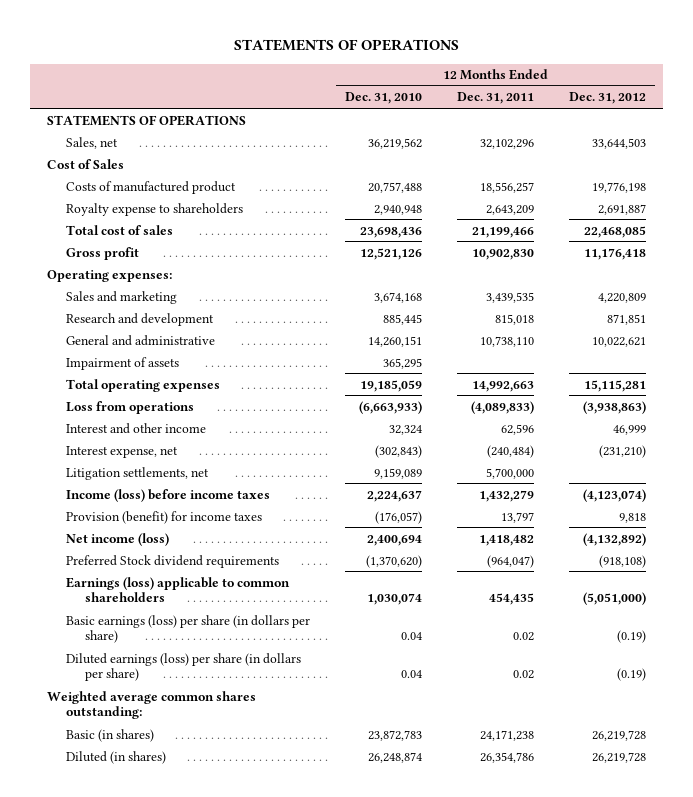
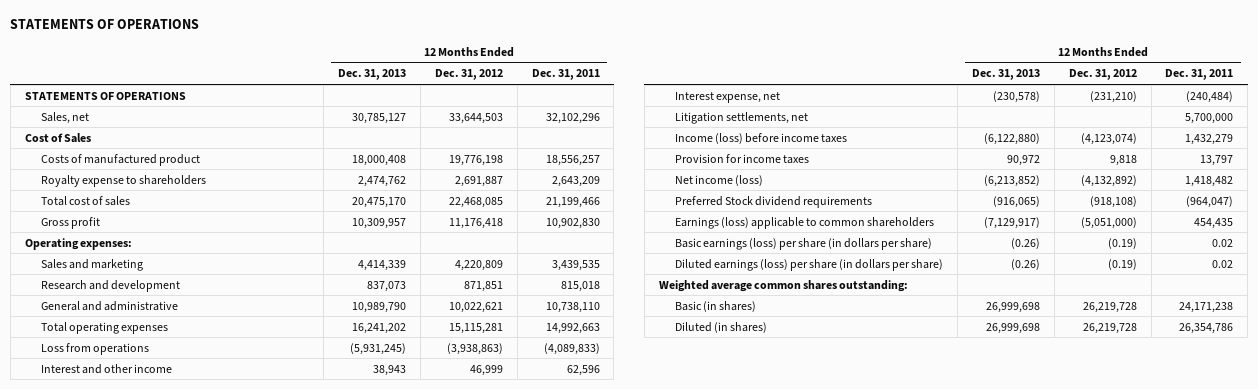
[345,92,423,105] Dec. 31, 2010 -> none
none -> [338,69,407,81] Dec. 31, 2013
[66,356,180,370] Impairment of assets -> none
[66,510,263,524] Provision (benefit) for income taxes -> [675,153,810,164] Provision for income taxes

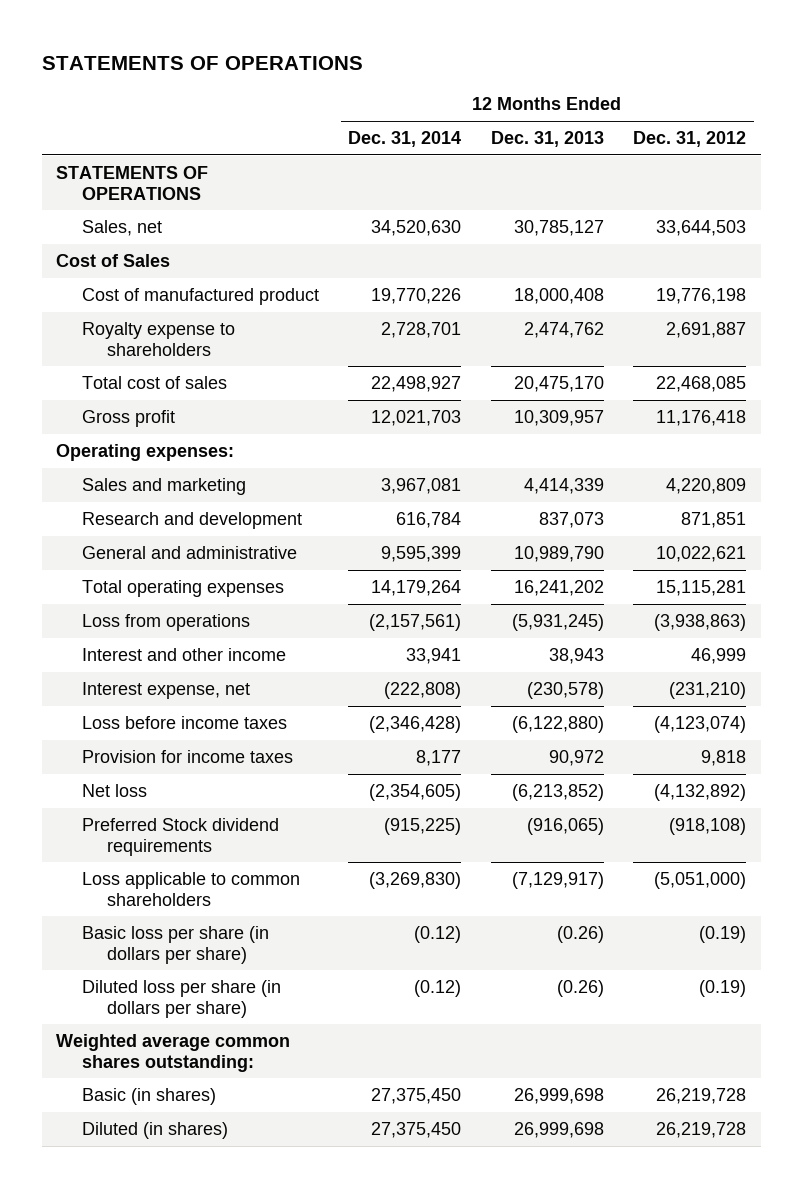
[531,69,600,81] Dec. 31, 2011 -> none
none -> [348,131,462,148] Dec. 31, 2014
[41,153,201,166] Costs of manufactured product -> [81,288,319,306] Cost of manufactured product
[675,111,809,124] Litigation settlements, net -> none
[675,132,848,144] Income (loss) before income taxes -> [81,716,287,730] Loss before income taxes
[675,174,764,186] Net income (loss) -> [81,784,147,798] Net loss
[675,216,935,229] Earnings (loss) applicable to common shareholders -> [81,872,300,906] Loss applicable to common shareholders
[675,237,933,250] Basic earnings (loss) per share (in dollars per share) -> [81,926,269,964] Basic loss per share (in dollars per share)
[675,258,944,271] Diluted earnings (loss) per share (in dollars per share) -> [81,980,281,1018] Diluted loss per share (in dollars per share)

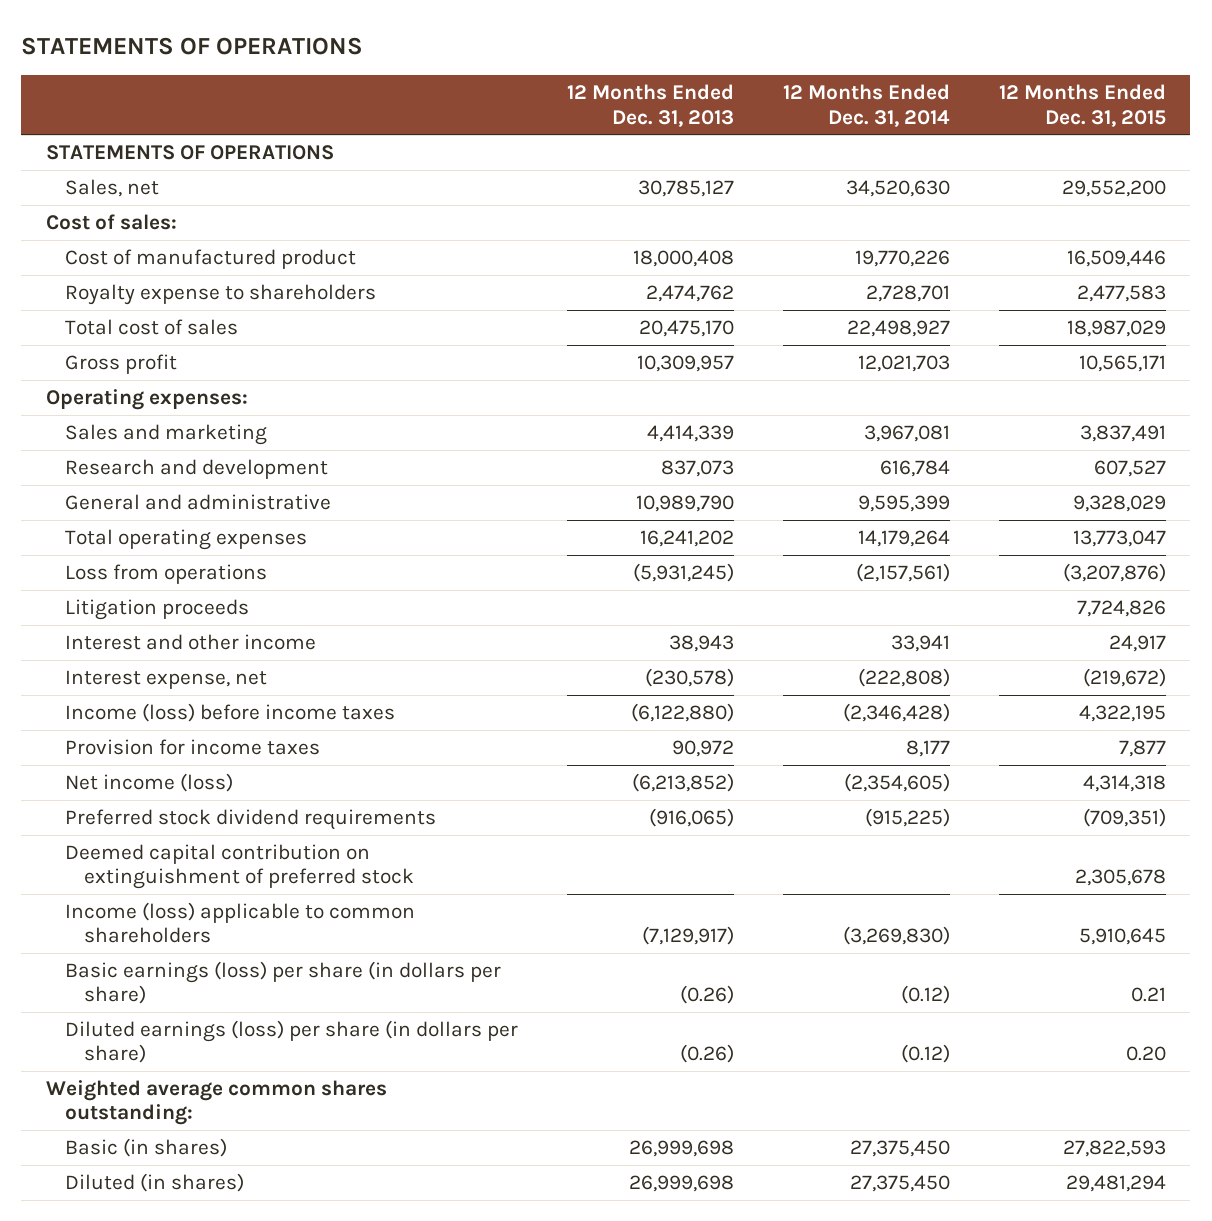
[633,131,747,148] Dec. 31, 2012 -> none
none -> [998,84,1166,127] 12 Months Ended Dec. 31, 2015
[56,254,171,268] Cost of Sales -> [45,213,177,230] Cost of sales:
none -> [64,598,249,620] Litigation proceeds
[81,716,287,730] Loss before income taxes -> [64,702,395,722] Income (loss) before income taxes
[81,784,147,798] Net loss -> [64,772,233,792] Net income (loss)
[81,818,279,856] Preferred Stock dividend requirements -> [64,808,436,830] Preferred stock dividend requirements
none -> [64,843,414,890] Deemed capital contribution on extinguishment of preferred stock
[81,872,300,906] Loss applicable to common shareholders -> [64,901,415,944] Income (loss) applicable to common shareholders
[81,926,269,964] Basic loss per share (in dollars per share) -> [64,960,501,1005] Basic earnings (loss) per share (in dollars per share)
[81,980,281,1018] Diluted loss per share (in dollars per share) -> [64,1019,518,1064] Diluted earnings (loss) per share (in dollars per share)

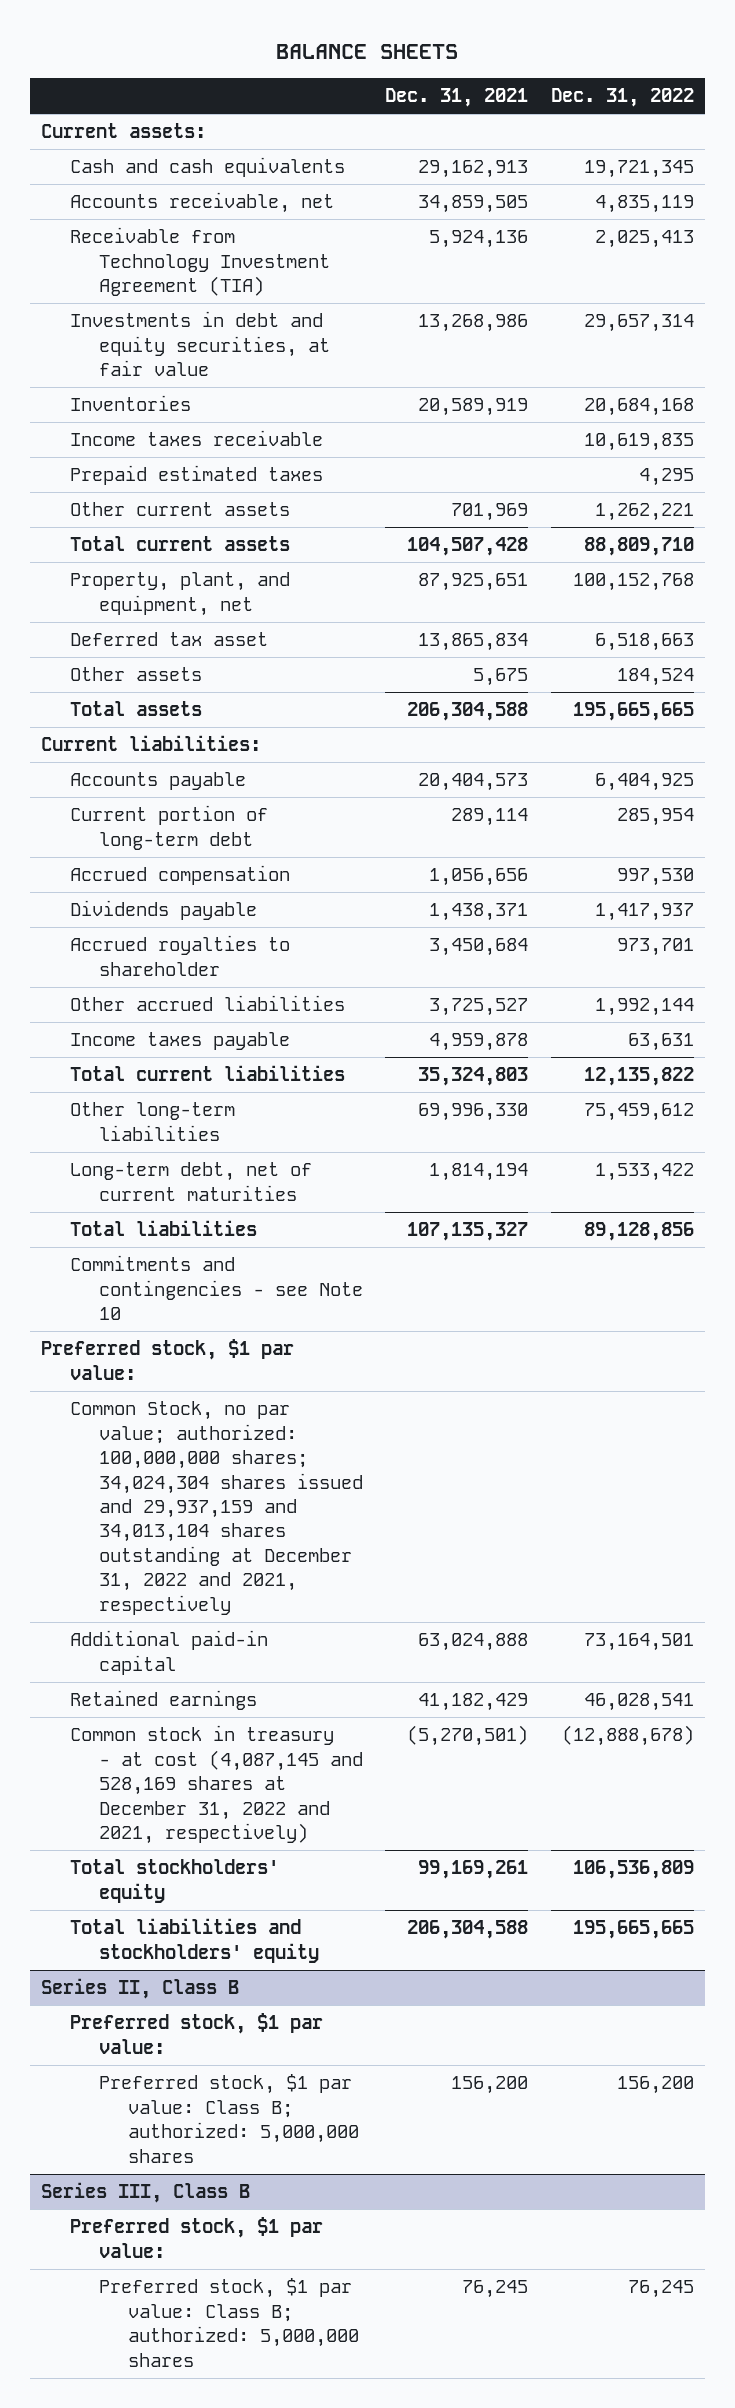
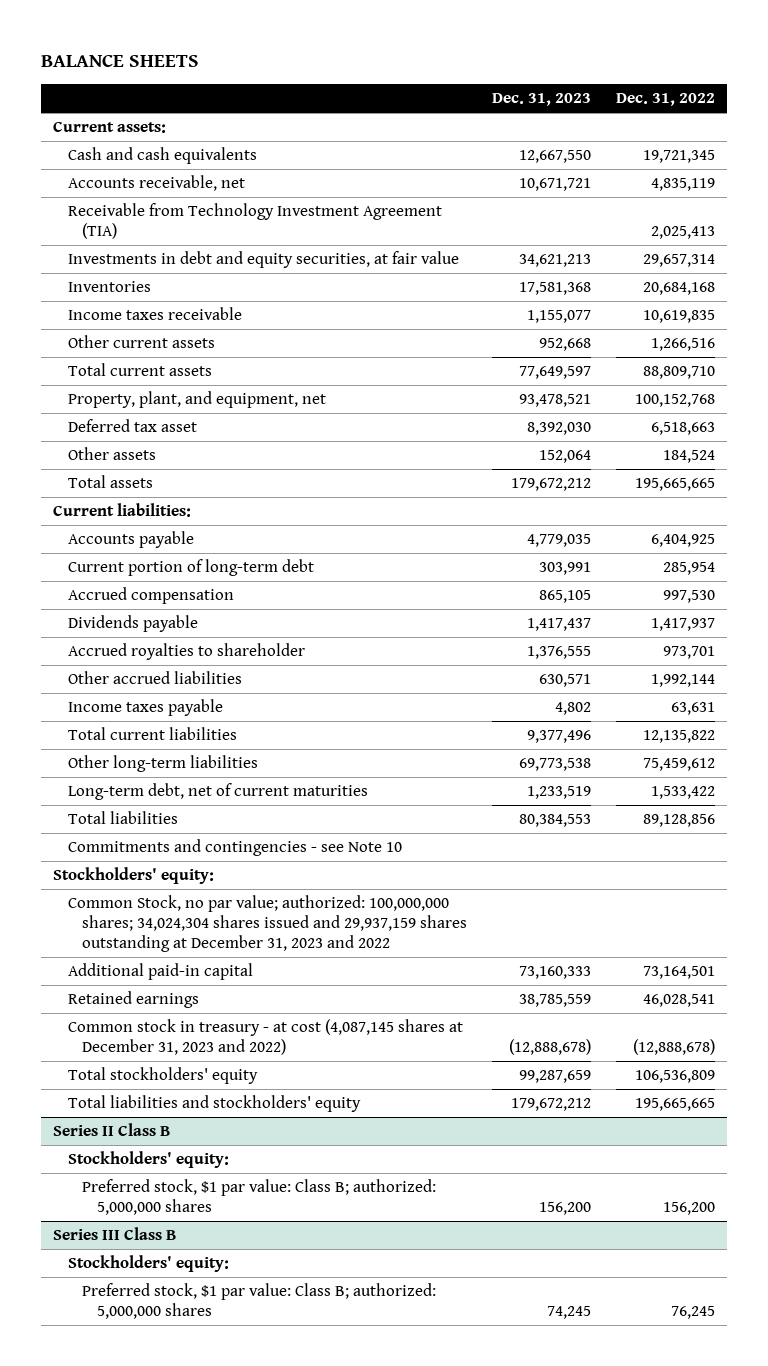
[385,88,529,108] Dec. 31, 2021 -> none
none -> [492,93,592,107] Dec. 31, 2023
[69,465,323,486] Prepaid estimated taxes -> none
[594,503,694,522] 1,262,221 -> [650,338,715,352] 1,266,516
[41,1339,295,1380] Preferred stock, $1 par value: -> none
none -> [53,867,215,885] Stockholders' equity:
[69,1401,363,1615] Common Stock, no par value; authorized: 100,000,000 shares; 34,024,304 shares issued and 29,937,159 and 34,013,104 shares outstanding at December 31, 2022 and 2021, respectively -> [67,895,468,953] Common Stock, no par value; authorized: 100,000,000 shares; 34,024,304 shares issued and 29,937,159 shares outstanding at December 31, 2023 and 2022
[69,1725,363,1845] Common stock in treasury - at cost (4,087,145 and 528,169 shares at December 31, 2022 and 2021, respectively) -> [67,1019,463,1056] Common stock in treasury - at cost (4,087,145 shares at December 31, 2023 and 2022)
[69,2013,323,2054] Preferred stock, $1 par value: -> none
[41,1978,240,2000] Series II, Class B -> [53,1123,172,1137] Series II Class B
none -> [67,1151,229,1169] Stockholders' equity:
[69,2217,323,2258] Preferred stock, $1 par value: -> none
[41,2182,251,2204] Series III, Class B -> [53,1227,178,1241] Series III Class B
none -> [67,1255,229,1273] Stockholders' equity:

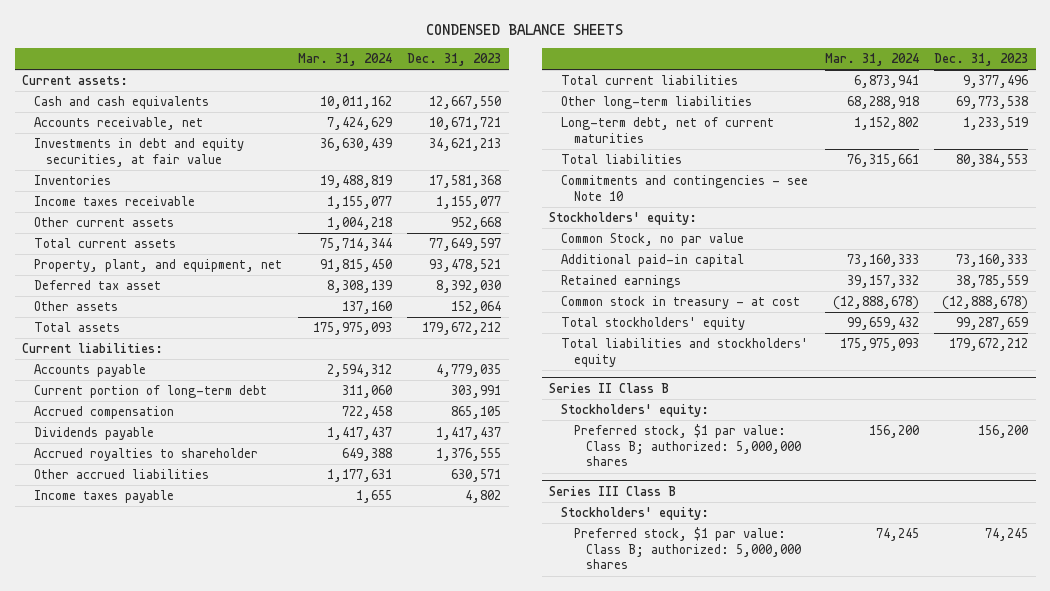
[41,54,200,68] BALANCE SHEETS -> [426,23,624,35] CONDENSED BALANCE SHEETS
[615,93,715,107] Dec. 31, 2022 -> none
none -> [297,53,392,67] Mar. 31, 2024
[67,203,442,240] Receivable from Technology Investment Agreement (TIA) -> none
[67,895,468,953] Common Stock, no par value; authorized: 100,000,000 shares; 34,024,304 shares issued and 29,937,159 shares outstanding at December 31, 2023 and 2022 -> [561,233,745,247] Common Stock, no par value
[67,1019,463,1056] Common stock in treasury - at cost (4,087,145 shares at December 31, 2023 and 2022) -> [561,296,801,310] Common stock in treasury - at cost

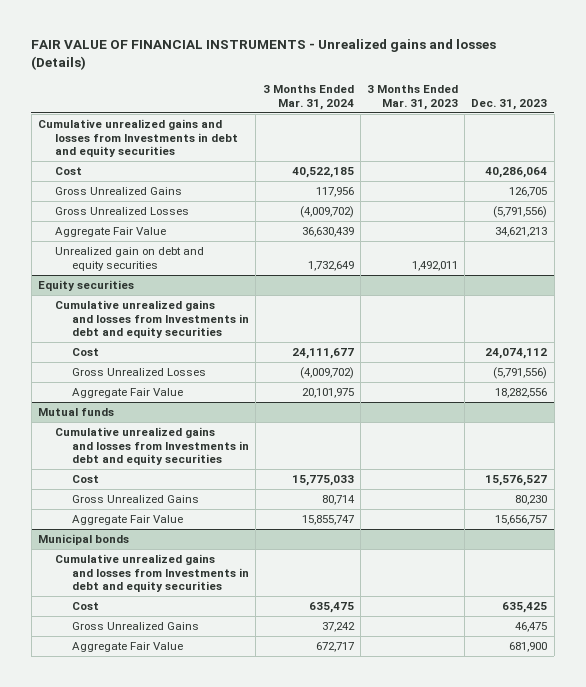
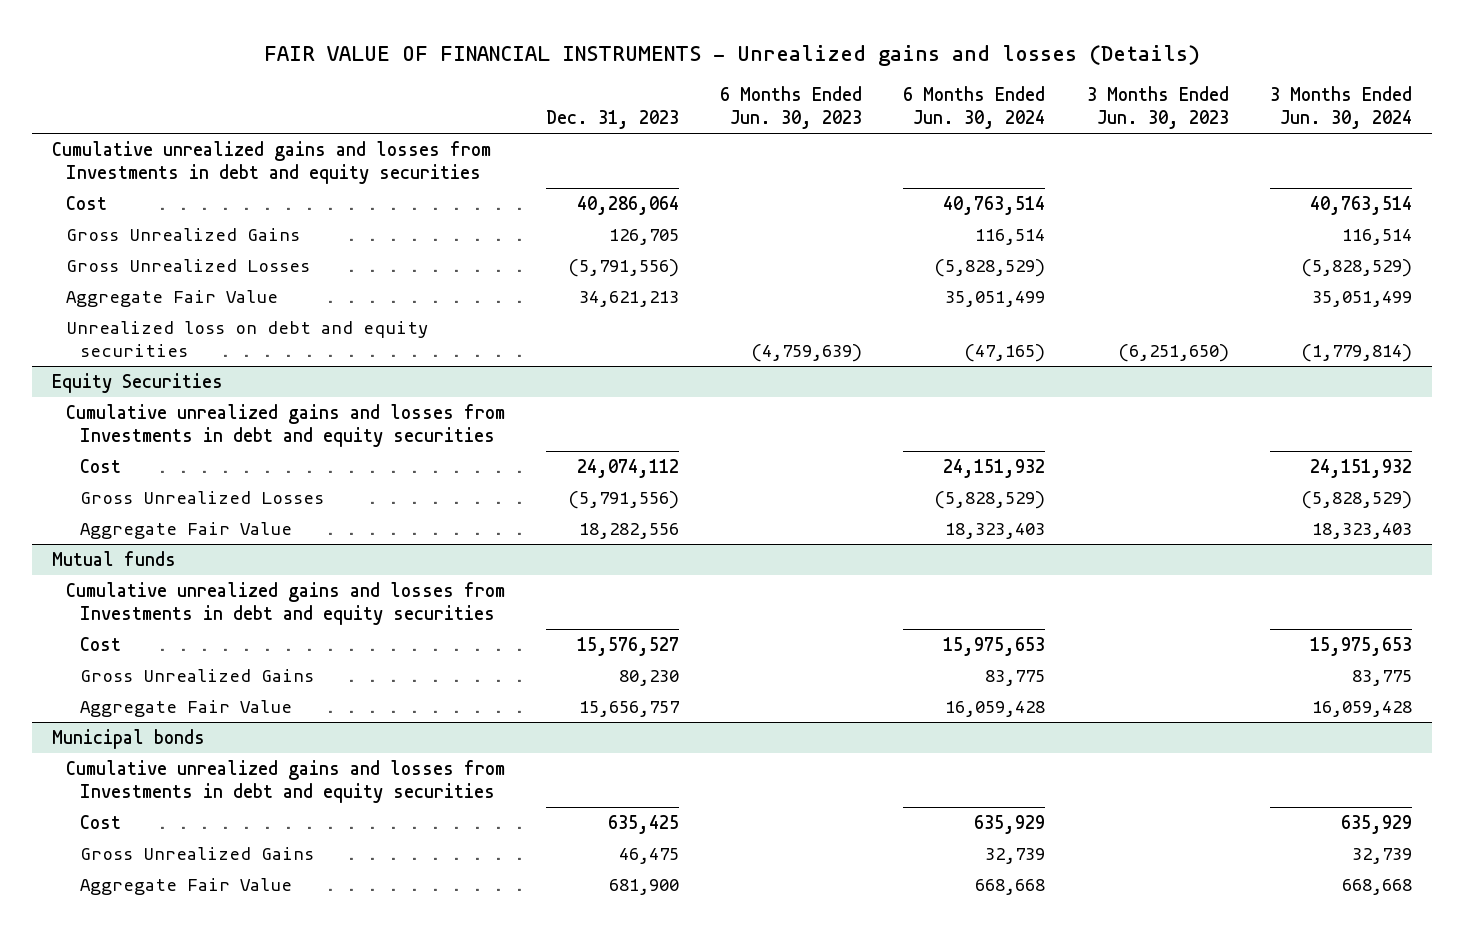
[262,85,354,110] 3 Months Ended Mar. 31, 2024 -> none
[367,85,459,110] 3 Months Ended Mar. 31, 2023 -> none
none -> [720,86,863,130] 6 Months Ended Jun. 30, 2023
none -> [903,86,1046,130] 6 Months Ended Jun. 30, 2024
none -> [1086,86,1229,130] 3 Months Ended Jun. 30, 2023
none -> [1269,86,1412,130] 3 Months Ended Jun. 30, 2024
[55,247,205,271] Unrealized gain on debt and equity securities -> [65,321,428,358] Unrealized loss on debt and equity securities
[38,280,135,292] Equity securities -> [52,373,224,394] Equity Securities

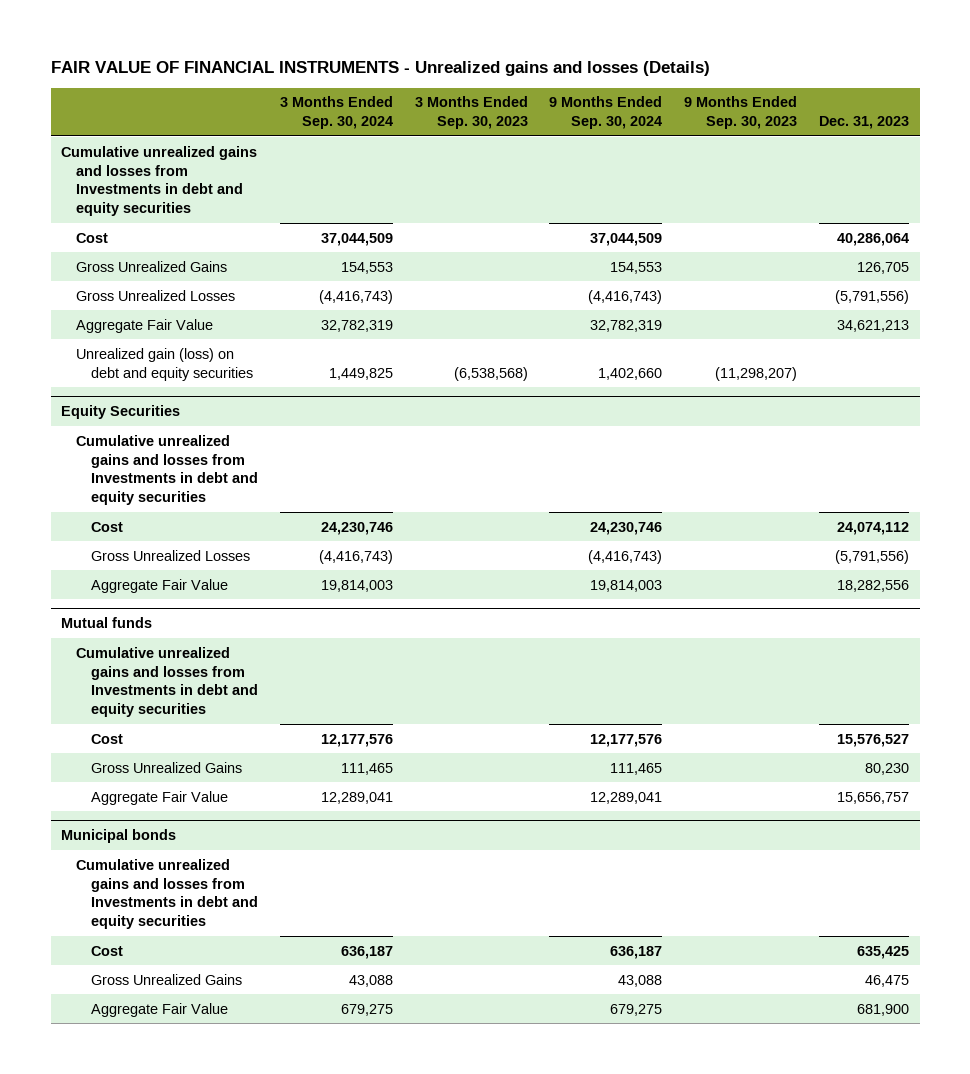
[720,86,863,130] 6 Months Ended Jun. 30, 2023 -> none
[903,86,1046,130] 6 Months Ended Jun. 30, 2024 -> none
[1086,86,1229,130] 3 Months Ended Jun. 30, 2023 -> none
[1269,86,1412,130] 3 Months Ended Jun. 30, 2024 -> none
none -> [280,96,394,130] 3 Months Ended Sep. 30, 2024
none -> [414,96,528,130] 3 Months Ended Sep. 30, 2023
none -> [549,96,663,130] 9 Months Ended Sep. 30, 2024
none -> [684,96,798,130] 9 Months Ended Sep. 30, 2023
[65,321,428,358] Unrealized loss on debt and equity securities -> [76,347,254,381] Unrealized gain (loss) on debt and equity securities

